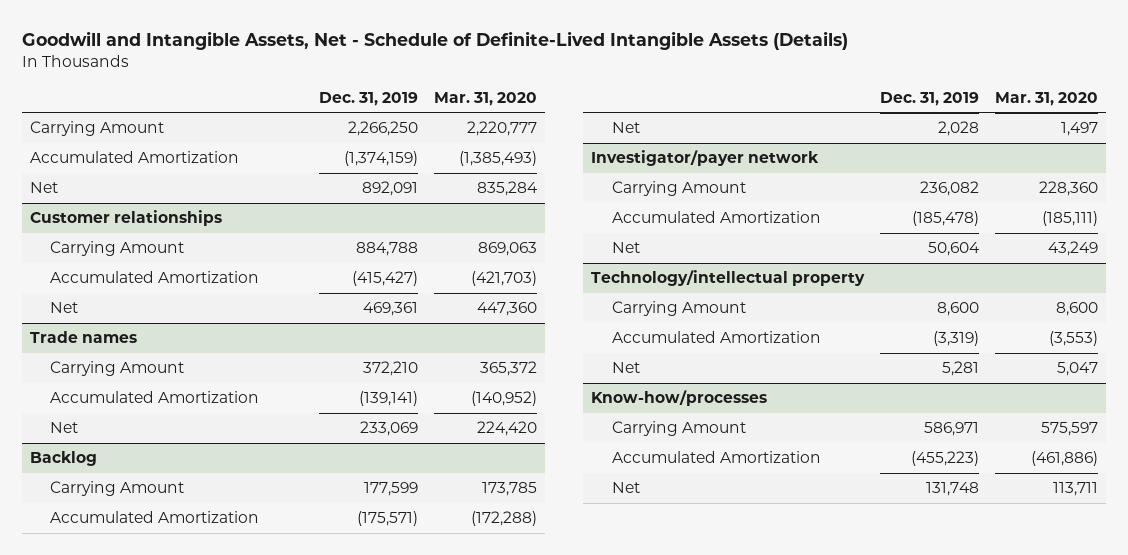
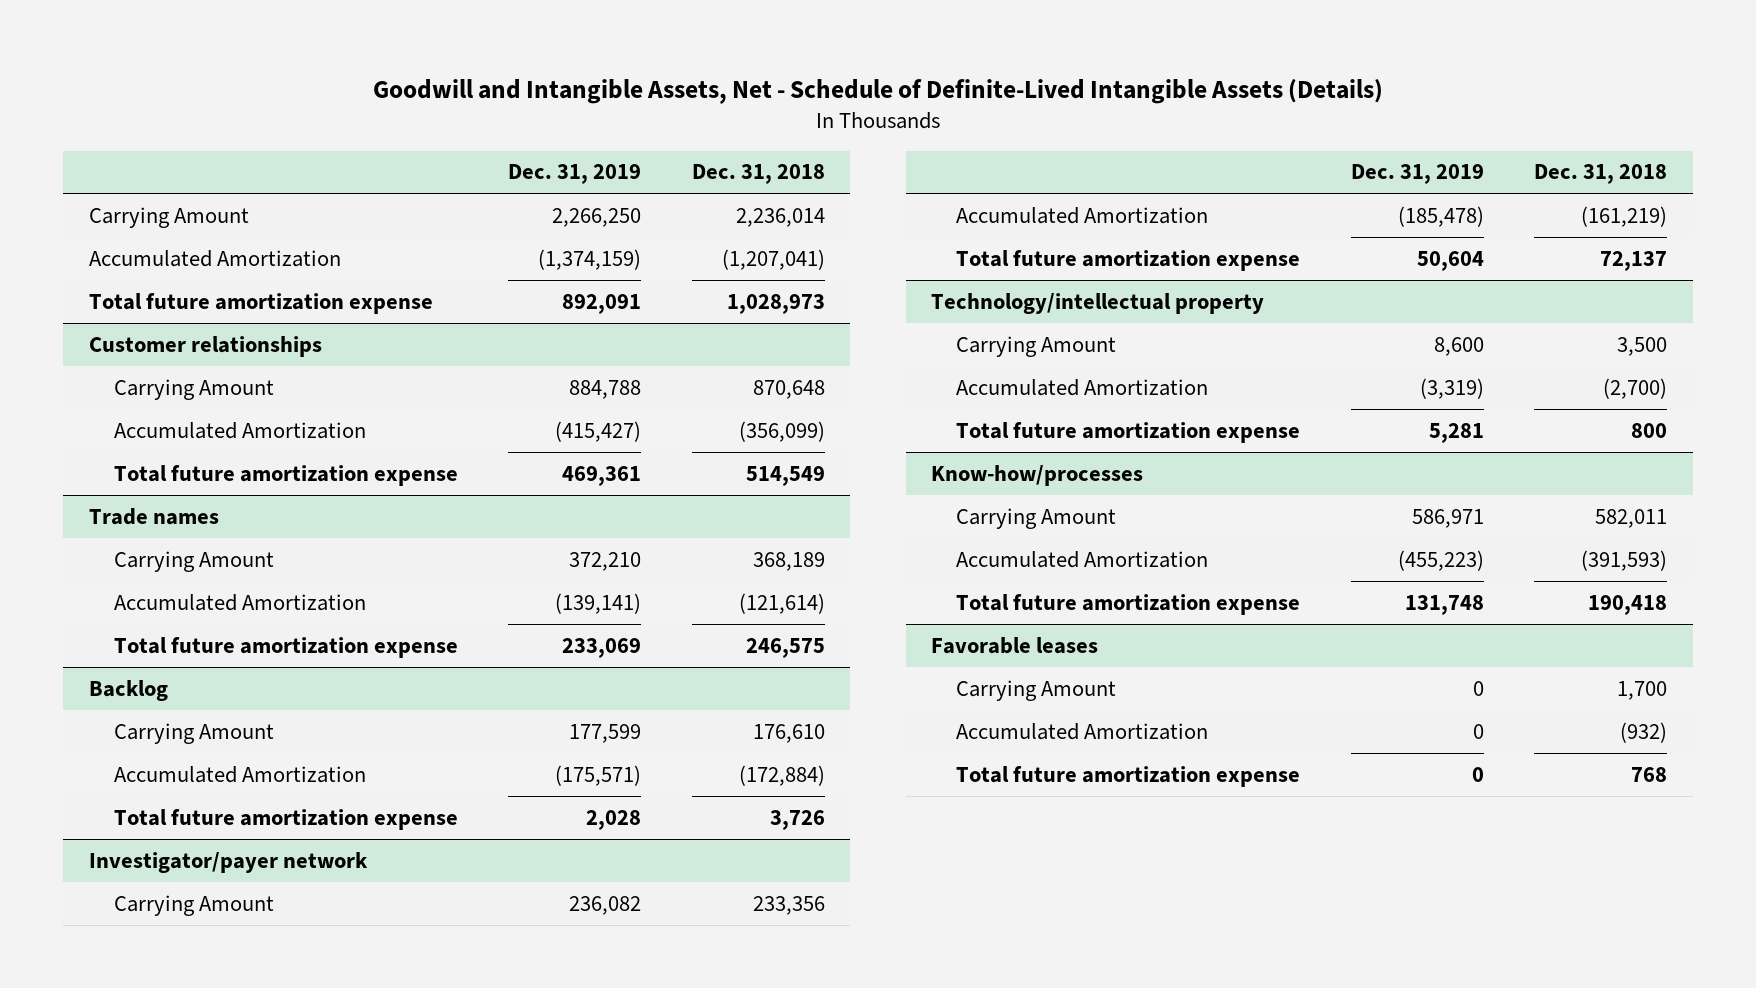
[433,91,537,106] Mar. 31, 2020 -> none
none -> [691,164,825,185] Dec. 31, 2018
[30,182,59,194] Net -> [88,292,433,314] Total future amortization expense
[50,302,79,314] Net -> [113,464,458,486] Total future amortization expense
[50,422,79,434] Net -> [113,636,458,658] Total future amortization expense
[611,122,640,134] Net -> [113,808,458,830] Total future amortization expense
[611,242,640,254] Net -> [956,249,1301,271] Total future amortization expense
[611,362,640,374] Net -> [956,421,1301,443] Total future amortization expense
[611,482,640,494] Net -> [956,593,1301,615] Total future amortization expense
none -> [931,636,1099,654] Favorable leases
none -> [956,679,1117,701] Carrying Amount
none -> [956,722,1209,740] Accumulated Amortization
none -> [956,765,1301,787] Total future amortization expense

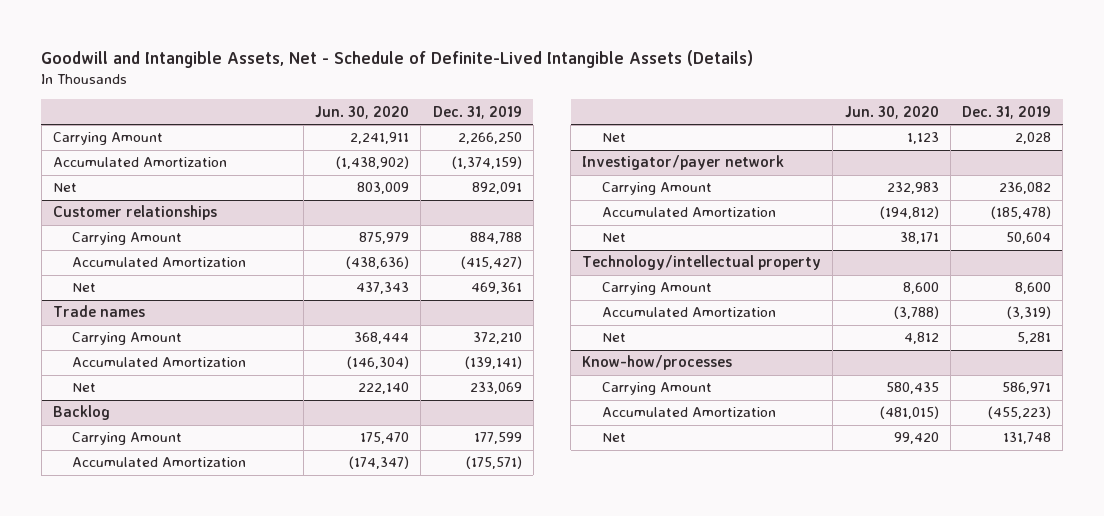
[691,164,825,185] Dec. 31, 2018 -> none
none -> [315,105,410,119] Jun. 30, 2020
[88,292,433,314] Total future amortization expense -> [52,183,77,193] Net
[113,464,458,486] Total future amortization expense -> [72,283,97,293] Net
[113,636,458,658] Total future amortization expense -> [72,383,97,393] Net
[113,808,458,830] Total future amortization expense -> [601,133,626,143] Net
[956,249,1301,271] Total future amortization expense -> [601,233,626,243] Net
[956,421,1301,443] Total future amortization expense -> [601,333,626,343] Net
[931,636,1099,654] Favorable leases -> none
[956,679,1117,701] Carrying Amount -> none
[956,722,1209,740] Accumulated Amortization -> none
[956,765,1301,787] Total future amortization expense -> none
[956,593,1301,615] Total future amortization expense -> [601,433,626,443] Net

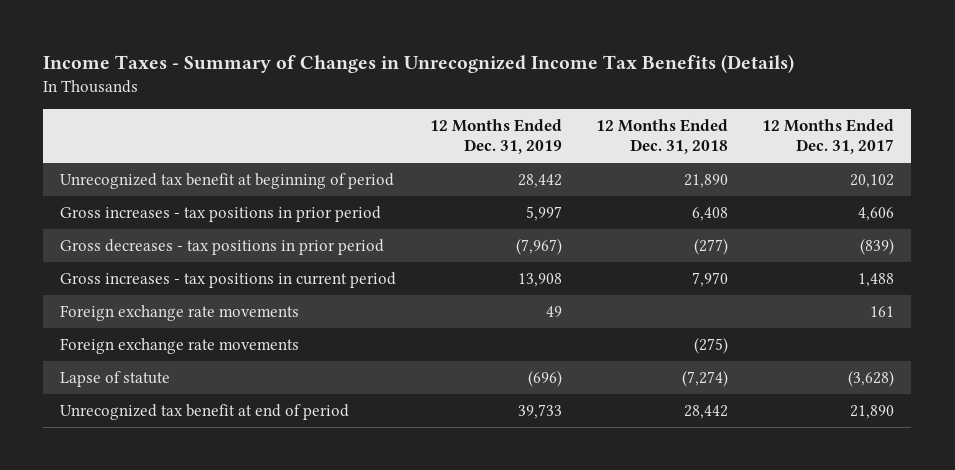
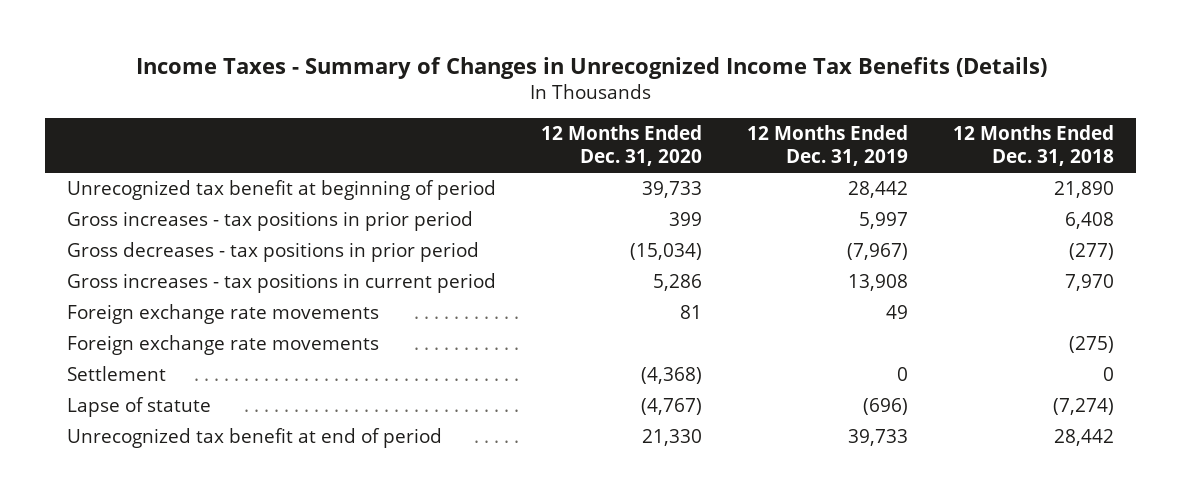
[762,118,895,155] 12 Months Ended Dec. 31, 2017 -> none
none -> [541,125,703,167] 12 Months Ended Dec. 31, 2020
none -> [67,366,167,382] Settlement

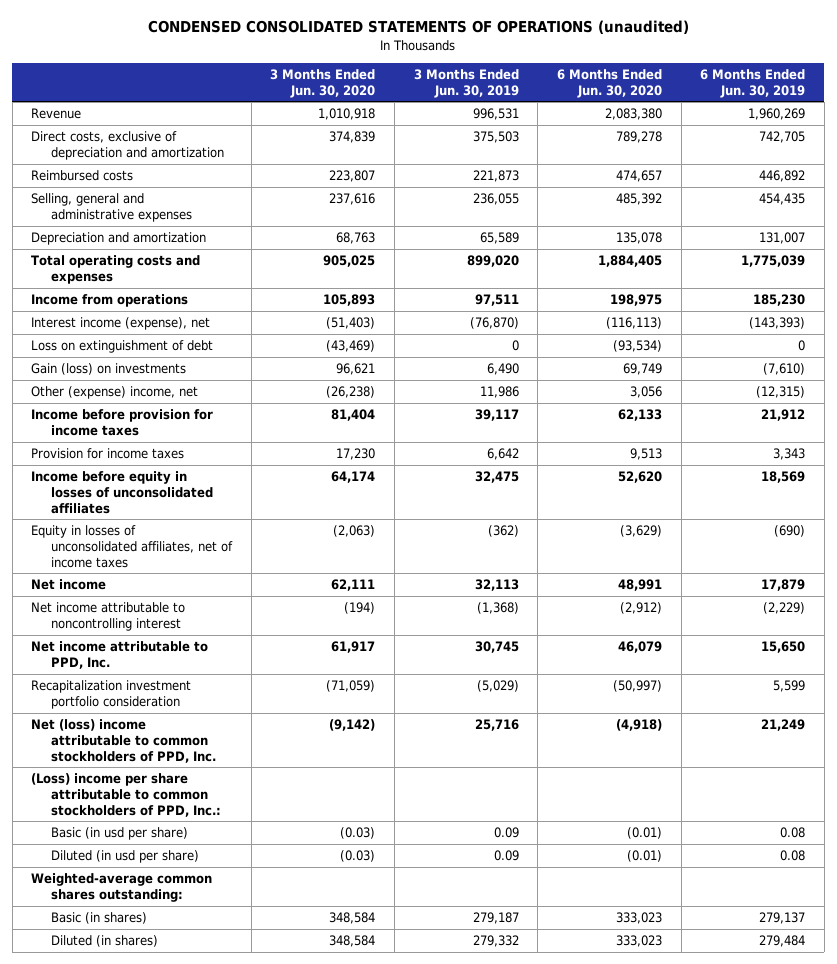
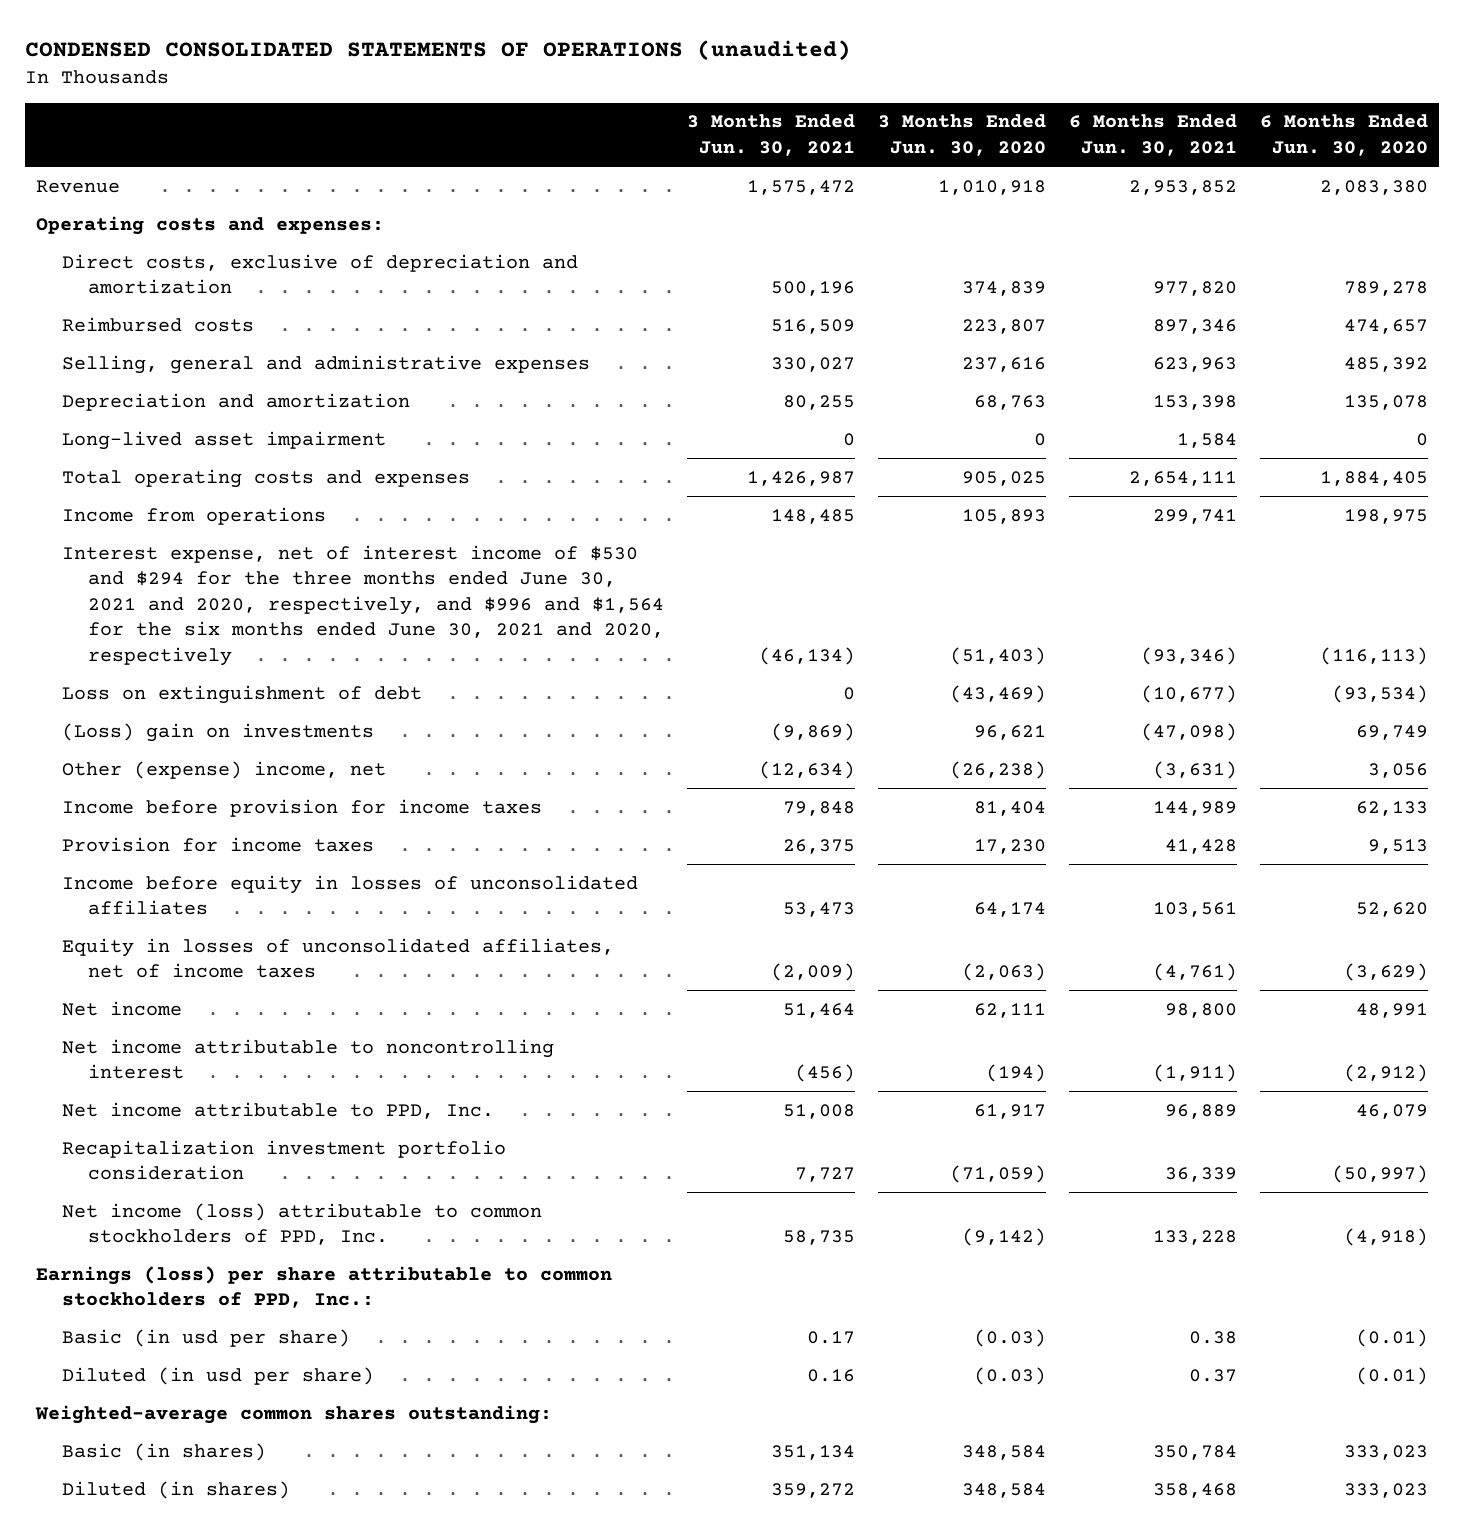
[413,68,519,98] 3 Months Ended Jun. 30, 2019 -> none
[700,68,806,98] 6 Months Ended Jun. 30, 2019 -> none
none -> [686,114,855,156] 3 Months Ended Jun. 30, 2021
none -> [1068,114,1237,156] 6 Months Ended Jun. 30, 2021
none -> [36,215,385,235] Operating costs and expenses:
none -> [62,430,387,450] Long-lived asset impairment
[31,317,211,331] Interest income (expense), net -> [62,544,664,667] Interest expense, net of interest income of $530 and $294 for the three months ended June 30, 2021 and 2020, respectively, and $996 and $1,564 for the six months ended June 30, 2021 and 2020, respectively
[31,363,187,376] Gain (loss) on investments -> [62,722,375,742] (Loss) gain on investments
[31,719,217,763] Net (loss) income attributable to common stockholders of PPD, Inc. -> [62,1202,543,1246] Net income (loss) attributable to common stockholders of PPD, Inc.
[31,773,222,817] (Loss) income per share attributable to common stockholders of PPD, Inc.: -> [36,1265,613,1309] Earnings (loss) per share attributable to common stockholders of PPD, Inc.:

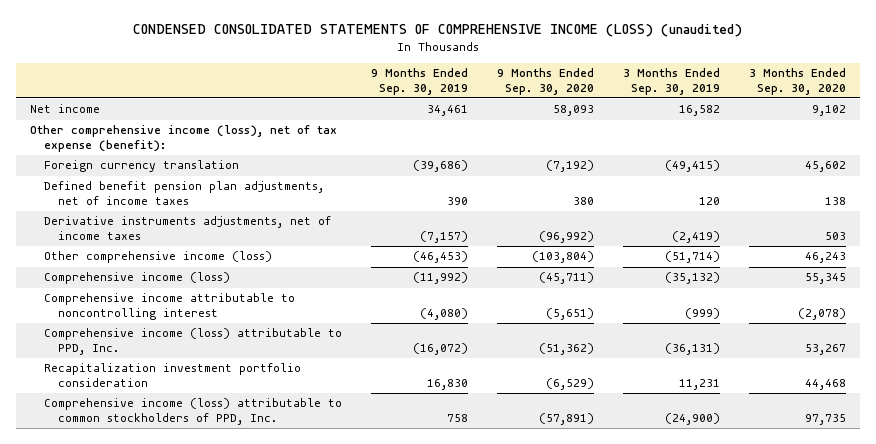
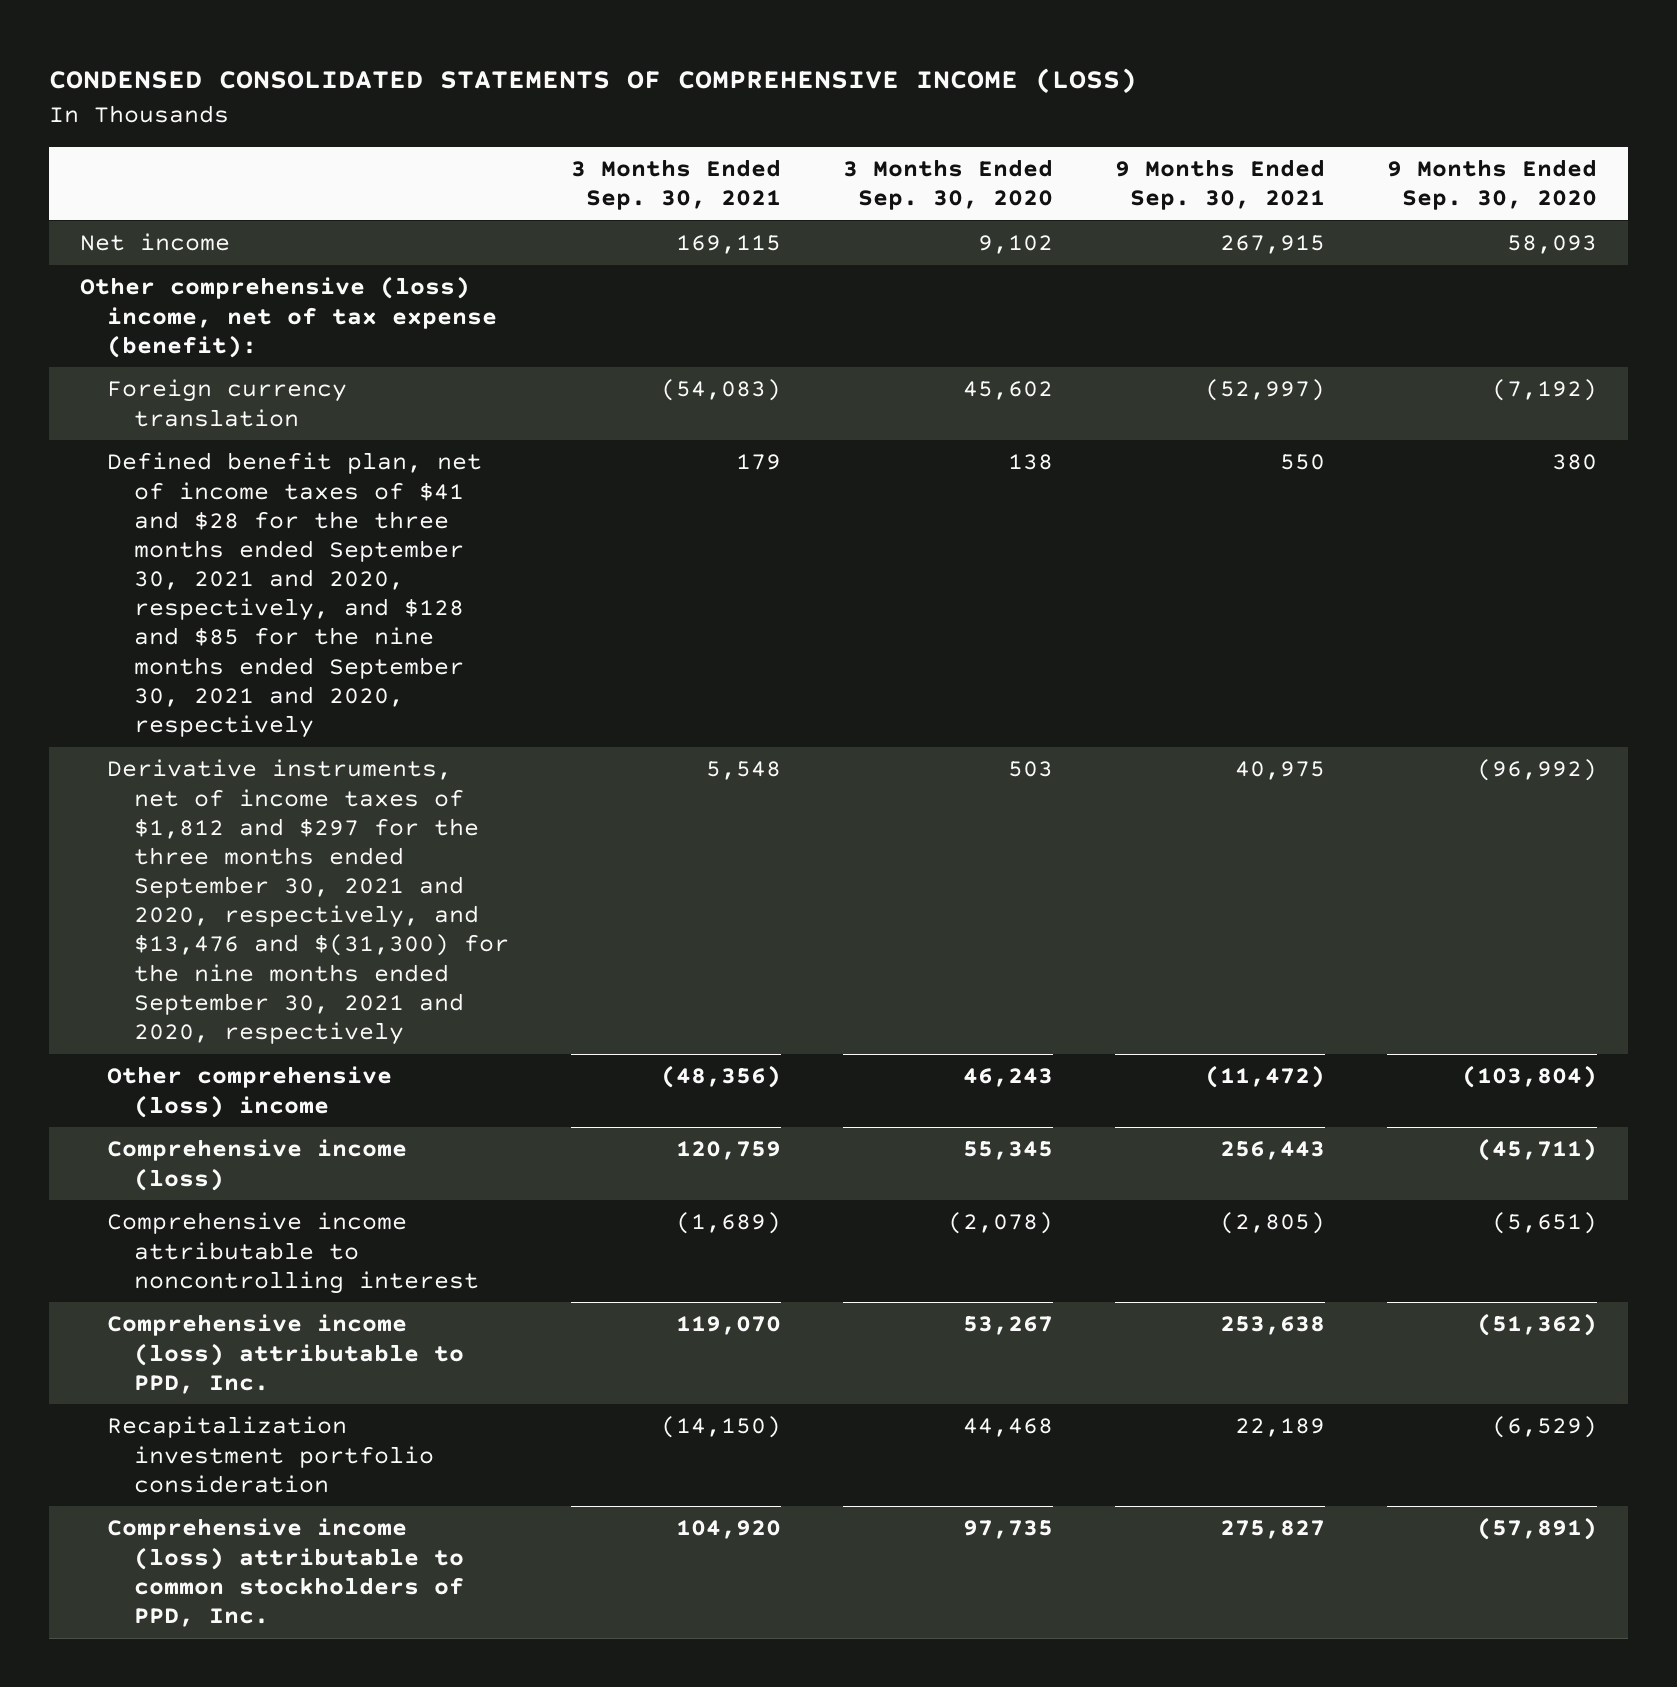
[132,24,742,38] CONDENSED CONSOLIDATED STATEMENTS OF COMPREHENSIVE INCOME (LOSS) (unaudited) -> [48,67,1137,94] CONDENSED CONSOLIDATED STATEMENTS OF COMPREHENSIVE INCOME (LOSS)
[370,68,468,95] 9 Months Ended Sep. 30, 2019 -> none
[622,68,720,95] 3 Months Ended Sep. 30, 2019 -> none
none -> [570,158,781,211] 3 Months Ended Sep. 30, 2021
none -> [1114,158,1325,211] 9 Months Ended Sep. 30, 2021
[30,125,338,153] Other comprehensive income (loss), net of tax expense (benefit): -> [79,276,497,358] Other comprehensive (loss) income, net of tax expense (benefit):
[44,181,325,206] Defined benefit pension plan adjustments, net of income taxes -> [106,452,482,738] Defined benefit plan, net of income taxes of $41 and $28 for the three months ended September 30, 2021 and 2020, respectively, and $128 and $85 for the nine months ended September 30, 2021 and 2020, respectively
[44,216,332,241] Derivative instruments adjustments, net of income taxes -> [106,759,509,1045] Derivative instruments, net of income taxes of $1,812 and $297 for the three months ended September 30, 2021 and 2020, respectively, and $13,476 and $(31,300) for the nine months ended September 30, 2021 and 2020, respectively
[44,251,273,264] Other comprehensive income (loss) -> [106,1066,392,1118] Other comprehensive (loss) income

